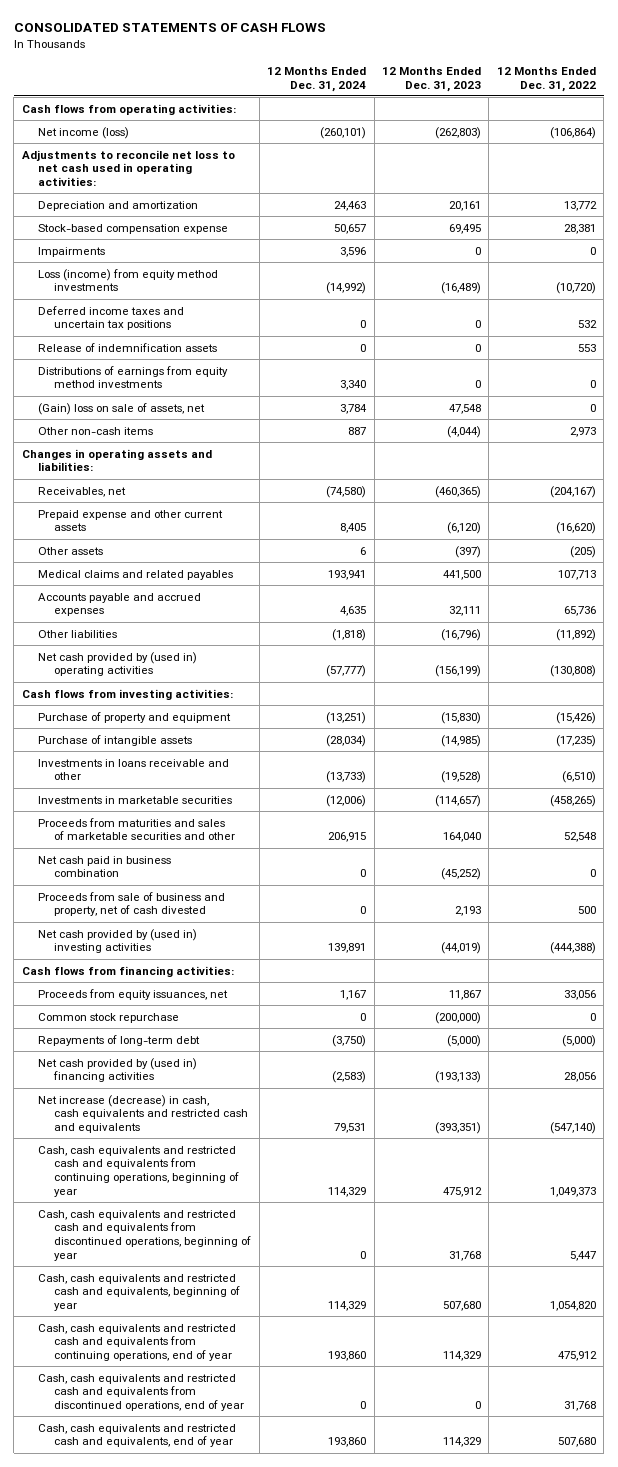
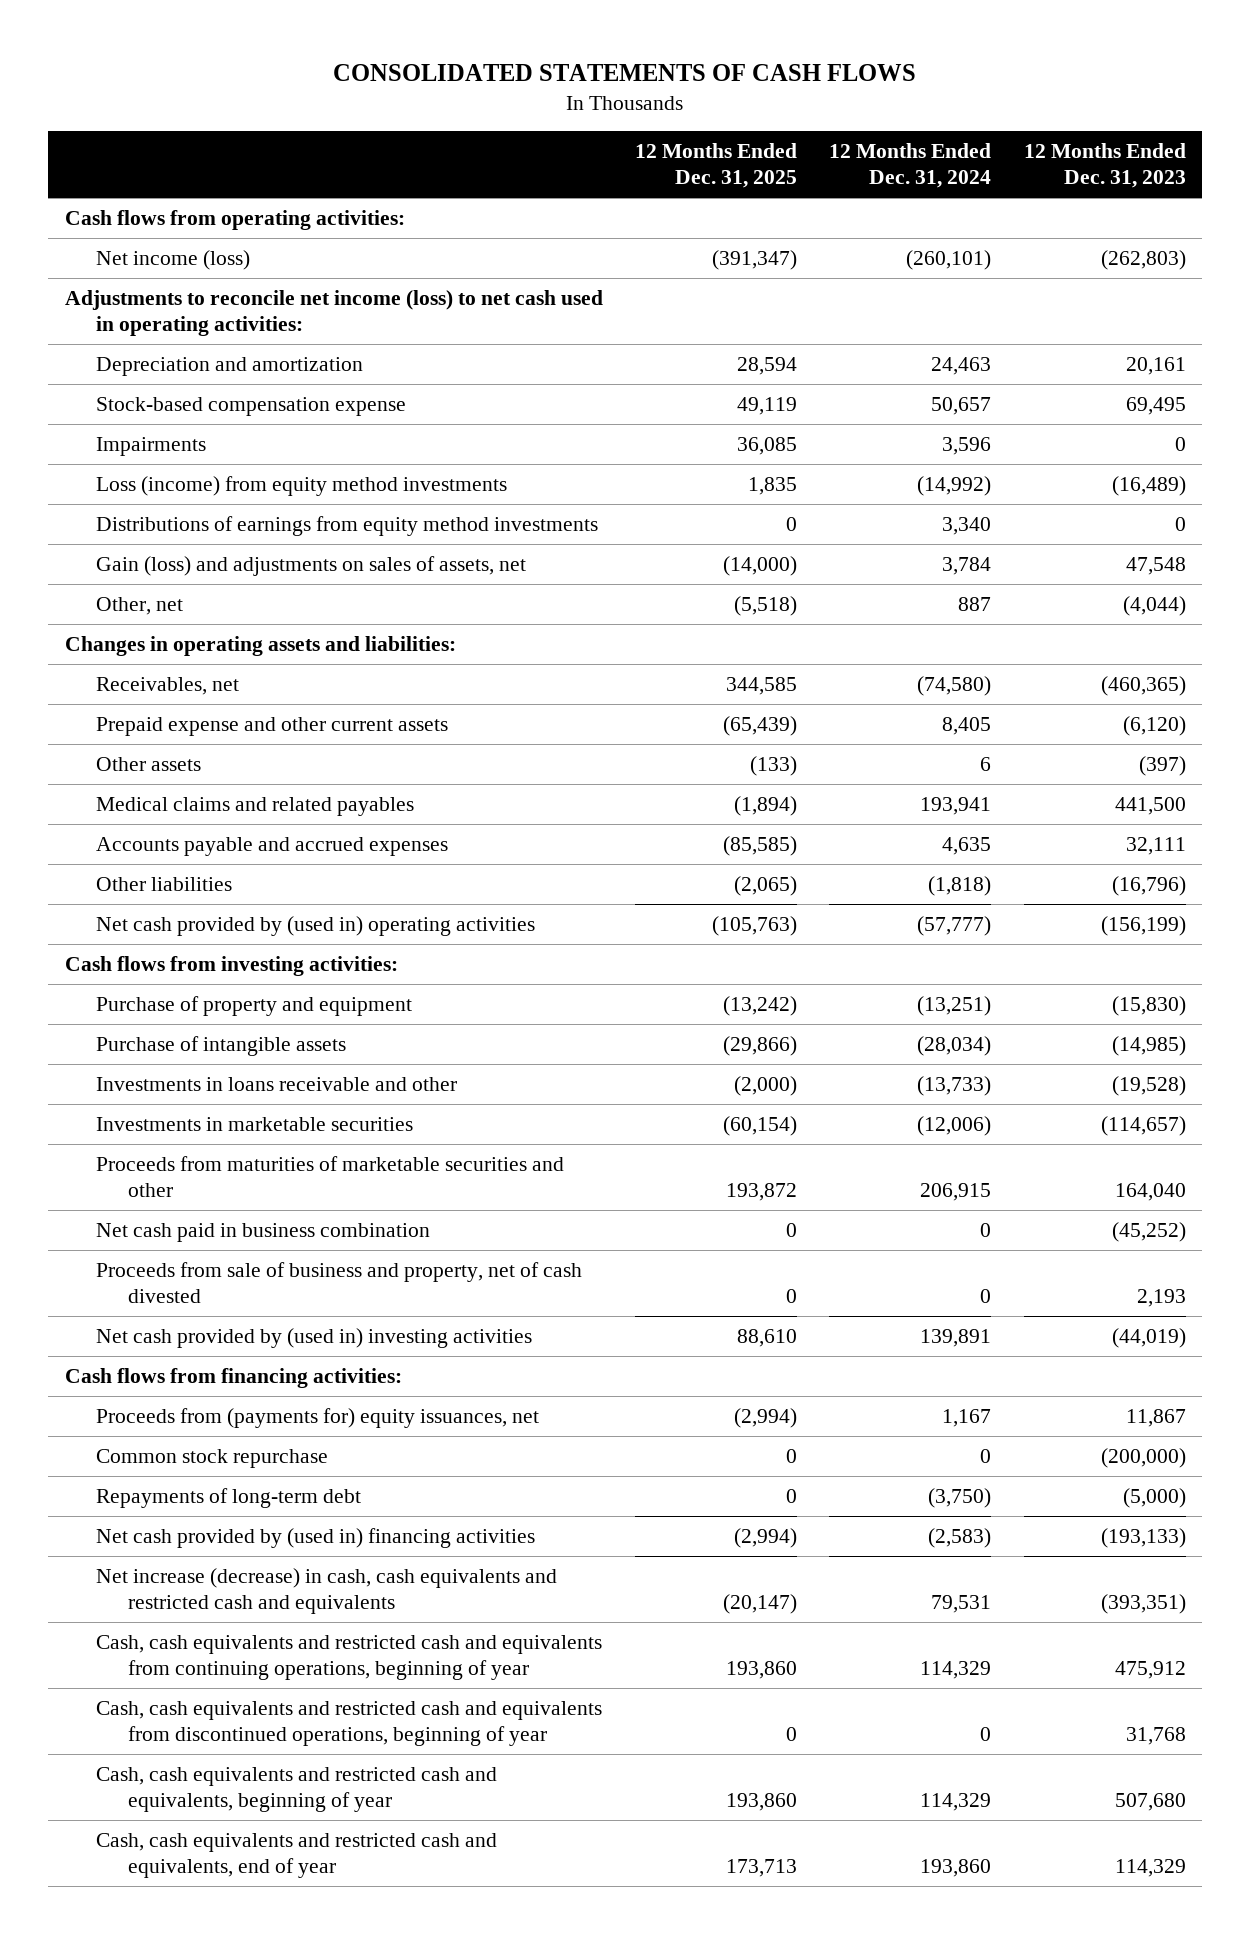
[496,66,596,92] 12 Months Ended Dec. 31, 2022 -> none
none -> [634,143,797,189] 12 Months Ended Dec. 31, 2025
[21,149,235,186] Adjustments to reconcile net loss to net cash used in operating activities: -> [64,289,603,336] Adjustments to reconcile net income (loss) to net cash used in operating activities:
[38,305,185,331] Deferred income taxes and uncertain tax positions -> none
[38,342,218,352] Release of indemnification assets -> none
[38,402,206,415] (Gain) loss on sale of assets, net -> [96,555,527,576] Gain (loss) and adjustments on sales of assets, net
[38,426,154,435] Other non-cash items -> [96,596,184,615] Other, net
[38,817,236,841] Proceeds from maturities and sales of marketable securities and other -> [96,1155,565,1197] Proceeds from maturities of marketable securities and other
[38,988,229,1000] Proceeds from equity issuances, net -> [96,1407,540,1428] Proceeds from (payments for) equity issuances, net
[38,1323,237,1361] Cash, cash equivalents and restricted cash and equivalents from continuing operations, end of year -> none
[38,1373,245,1411] Cash, cash equivalents and restricted cash and equivalents from discontinued operations, end of year -> none

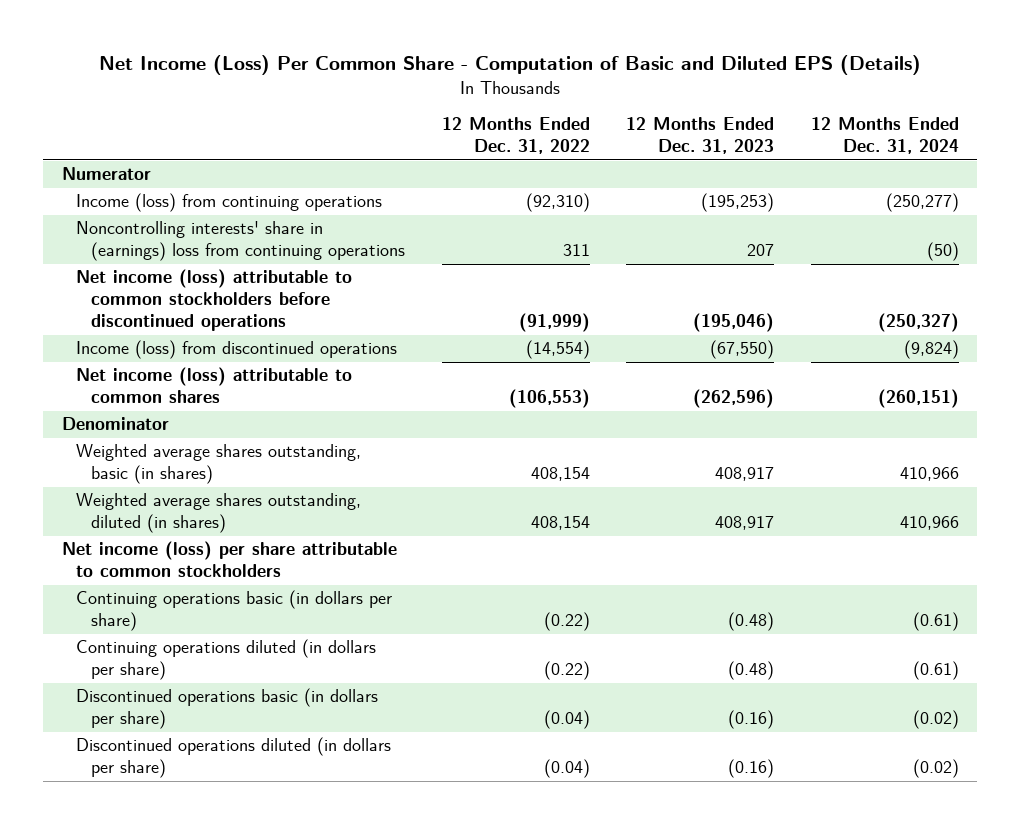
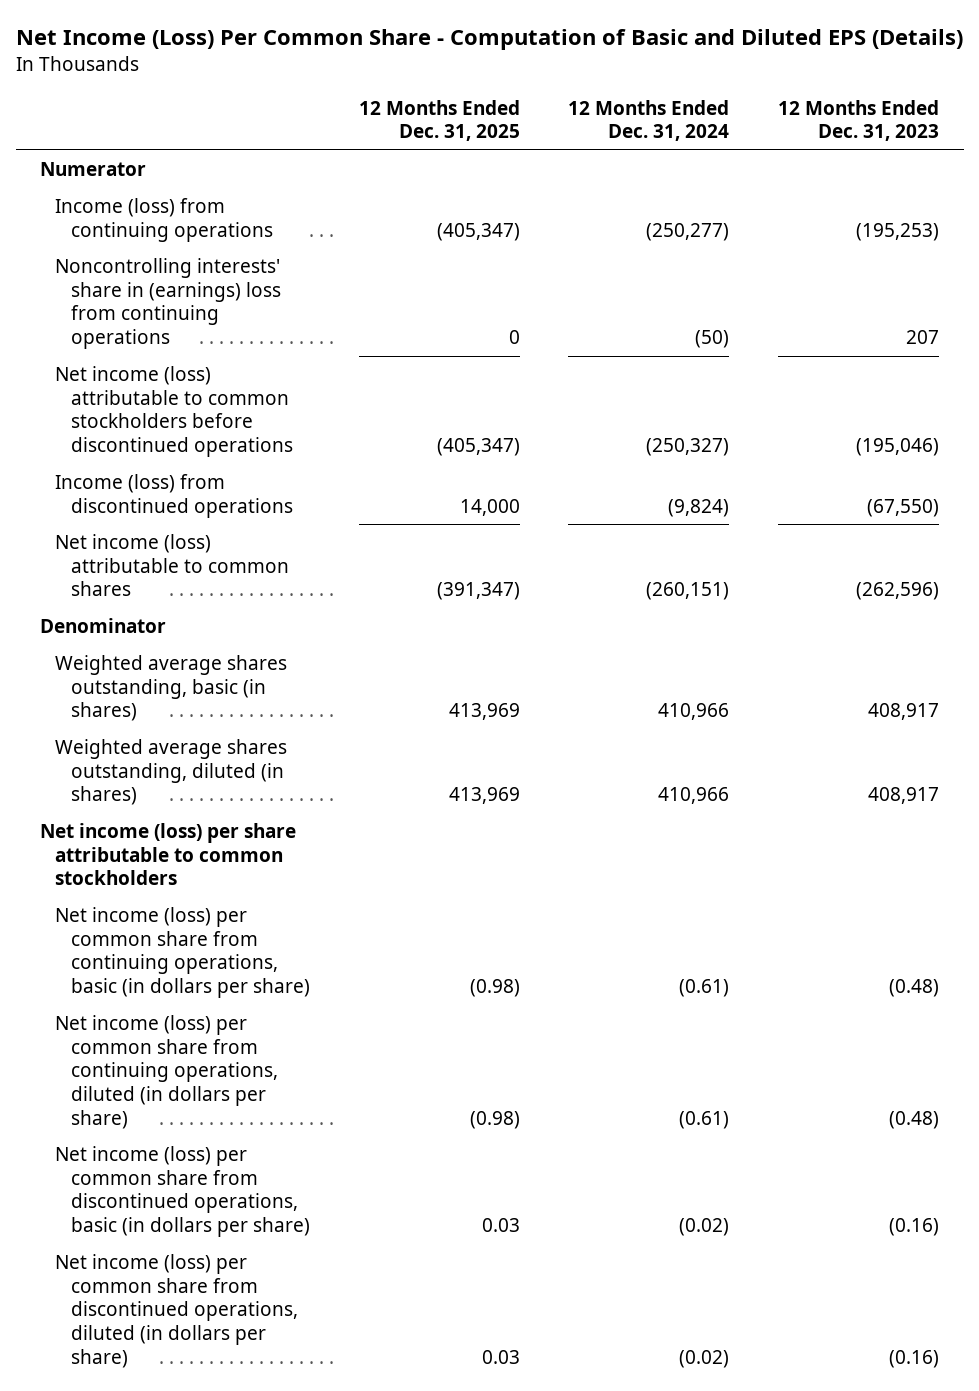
[441,117,590,155] 12 Months Ended Dec. 31, 2022 -> none
none -> [358,99,520,142] 12 Months Ended Dec. 31, 2025
[76,590,393,632] Continuing operations basic (in dollars per share) -> [55,907,310,999] Net income (loss) per common share from continuing operations, basic (in dollars per share)
[76,639,377,681] Continuing operations diluted (in dollars per share) -> [55,1015,278,1129] Net income (loss) per common share from continuing operations, diluted (in dollars per share)
[76,688,379,730] Discontinued operations basic (in dollars per share) -> [55,1146,310,1238] Net income (loss) per common share from discontinued operations, basic (in dollars per share)
[76,737,392,779] Discontinued operations diluted (in dollars per share) -> [55,1254,298,1368] Net income (loss) per common share from discontinued operations, diluted (in dollars per share)

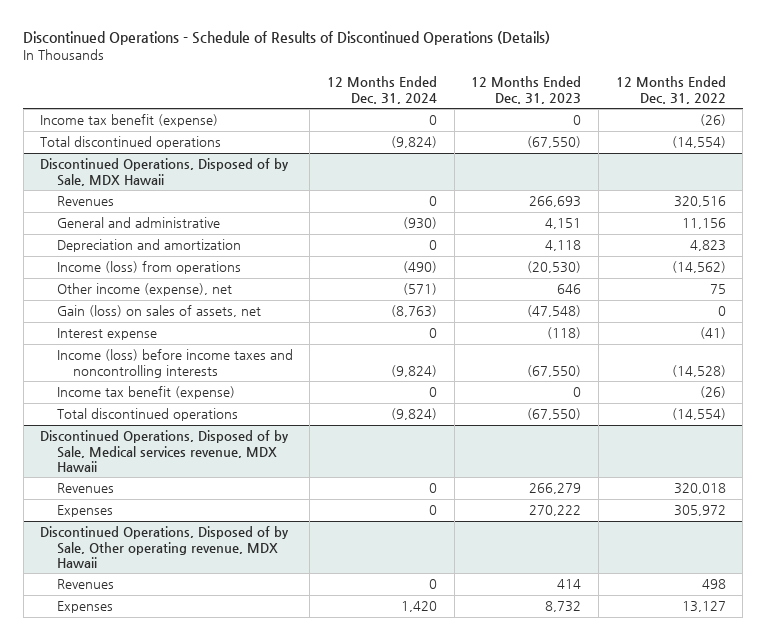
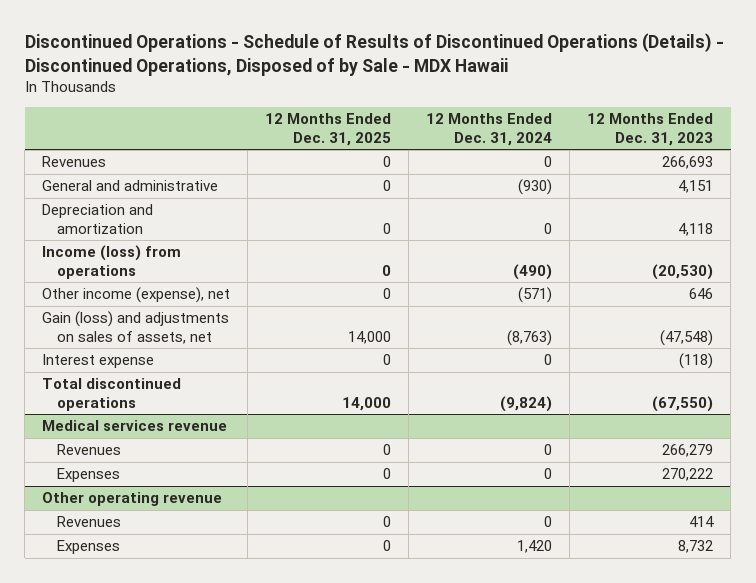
[23,31,551,46] Discontinued Operations - Schedule of Results of Discontinued Operations (Details) -> [24,33,724,76] Discontinued Operations - Schedule of Results of Discontinued Operations (Details) - Discontinued Operations, Disposed of by Sale - MDX Hawaii
[615,76,726,104] 12 Months Ended Dec. 31, 2022 -> none
none -> [265,113,392,146] 12 Months Ended Dec. 31, 2025
[40,114,219,128] Income tax benefit (expense) -> none
[40,136,222,150] Total discontinued operations -> none
[40,158,290,186] Discontinued Operations, Disposed of by Sale, MDX Hawaii -> none
[56,305,261,318] Gain (loss) on sales of assets, net -> [42,311,230,344] Gain (loss) and adjustments on sales of assets, net
[56,349,293,378] Income (loss) before income taxes and noncontrolling interests -> none
[56,386,235,400] Income tax benefit (expense) -> none
[40,430,290,472] Discontinued Operations, Disposed of by Sale, Medical services revenue, MDX Hawaii -> none
none -> [42,420,228,432] Medical services revenue
[40,526,290,568] Discontinued Operations, Disposed of by Sale, Other operating revenue, MDX Hawaii -> none
none -> [42,492,223,507] Other operating revenue

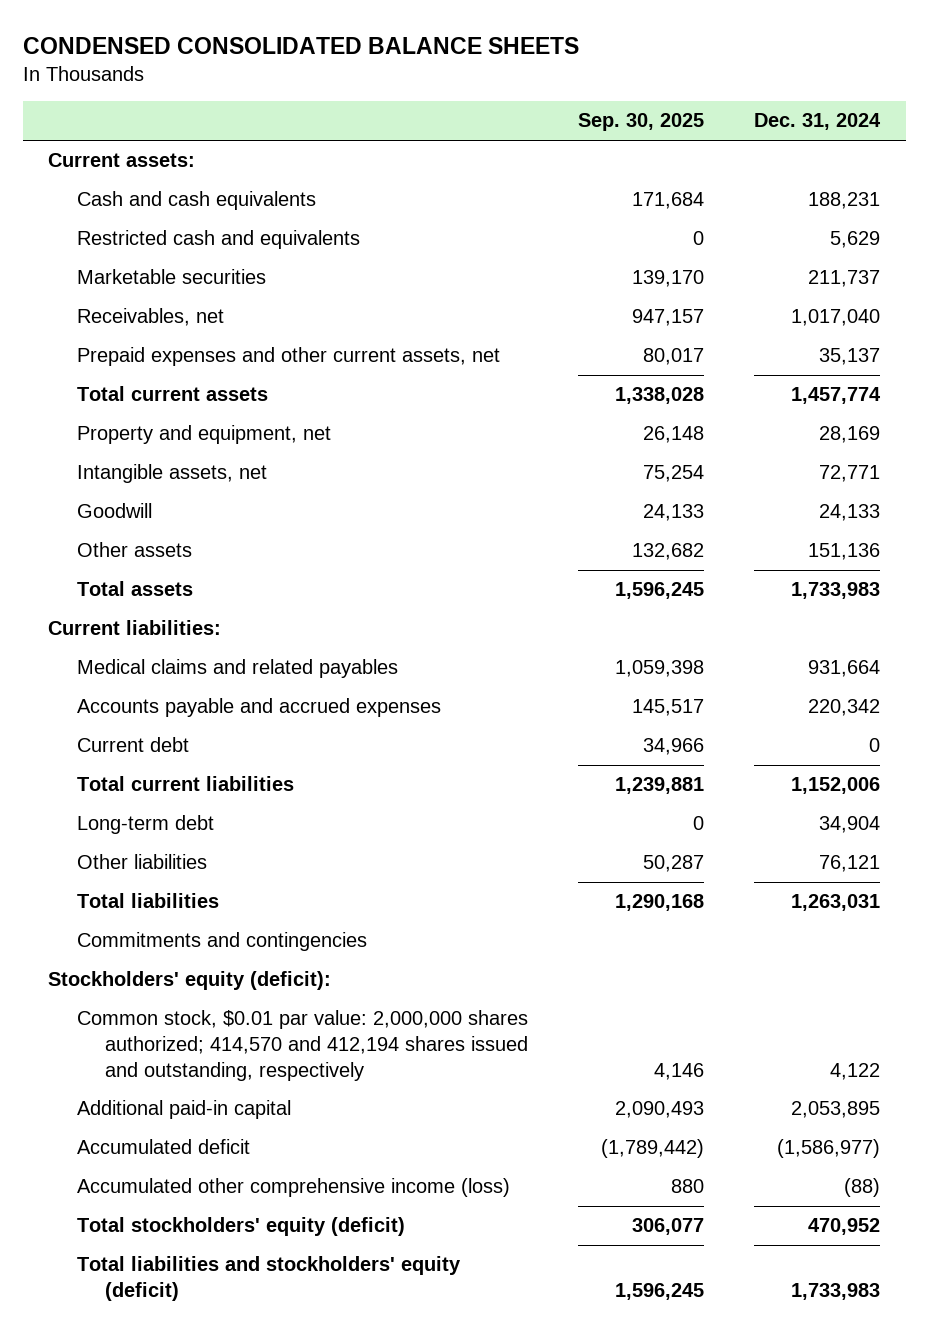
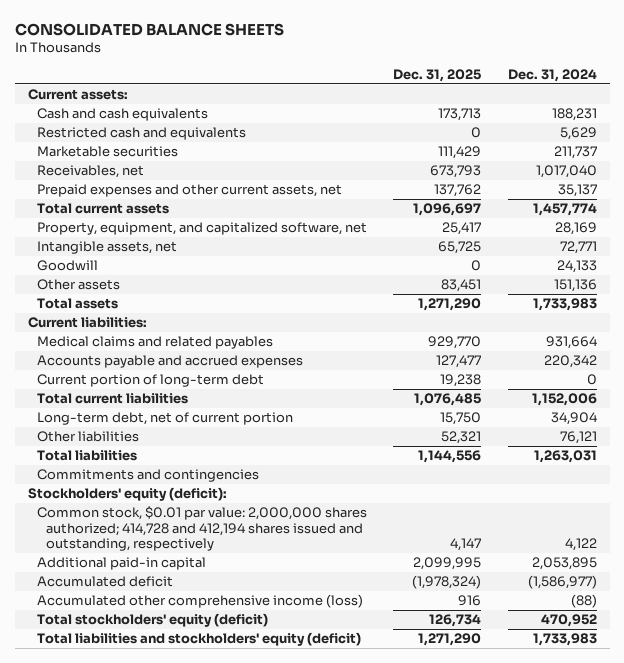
[23,37,580,55] CONDENSED CONSOLIDATED BALANCE SHEETS -> [14,22,284,36] CONSOLIDATED BALANCE SHEETS
[578,113,705,132] Sep. 30, 2025 -> none
none -> [393,69,482,83] Dec. 31, 2025
[76,425,331,445] Property and equipment, net -> [36,222,367,236] Property, equipment, and capitalized software, net
[76,737,189,753] Current debt -> [36,374,264,388] Current portion of long-term debt
[76,815,214,835] Long-term debt -> [36,412,293,426] Long-term debt, net of current portion
[76,1010,529,1081] Common stock, $0.01 par value: 2,000,000 shares authorized; 414,570 and 412,194 shares issued and outstanding, respectively -> [36,506,367,551] Common stock, $0.01 par value: 2,000,000 shares authorized; 414,728 and 412,194 shares issued and outstanding, respectively

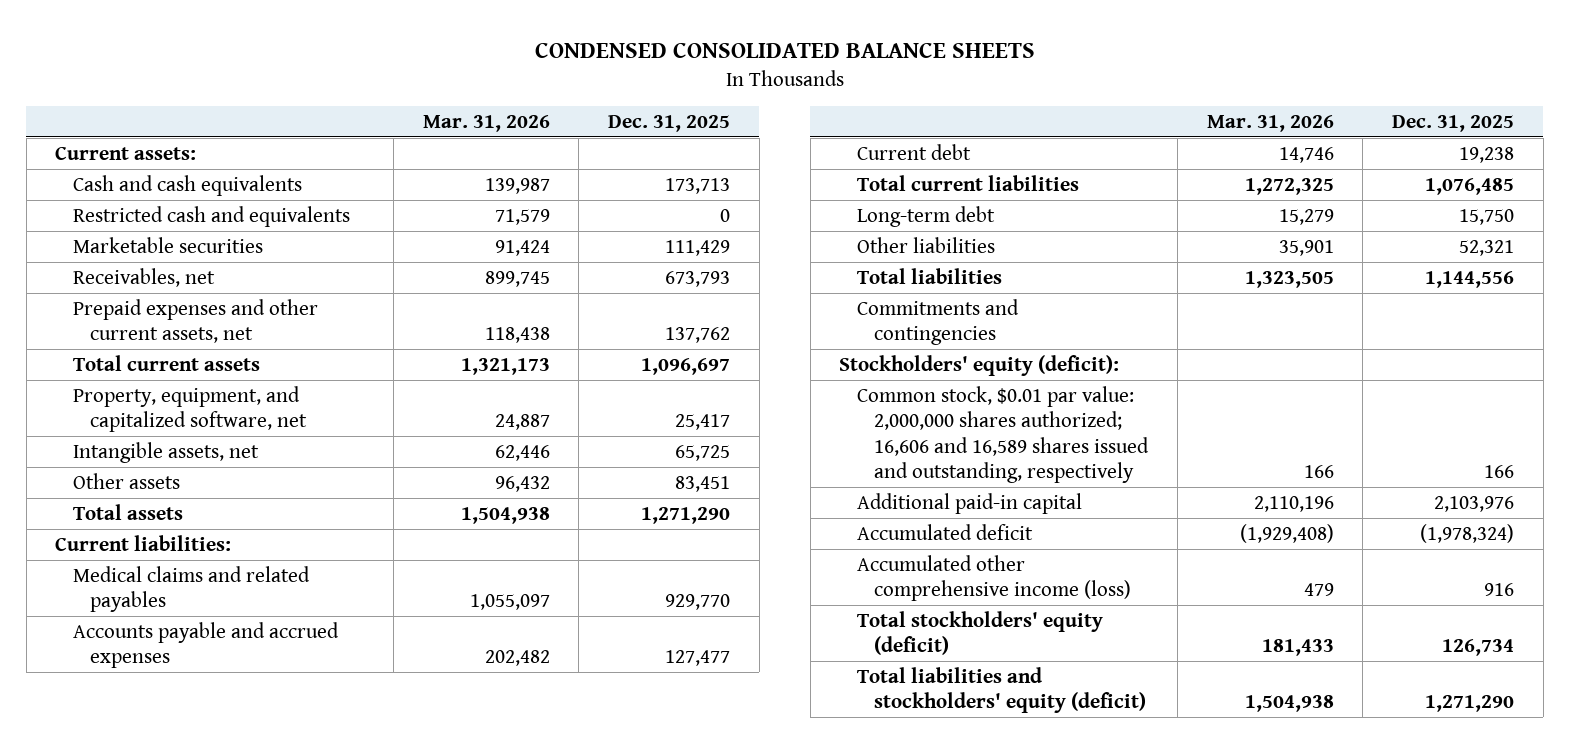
[14,22,284,36] CONSOLIDATED BALANCE SHEETS -> [534,43,1035,59] CONDENSED CONSOLIDATED BALANCE SHEETS
[507,69,597,83] Dec. 31, 2024 -> none
none -> [422,114,550,132] Mar. 31, 2026
[36,260,98,272] Goodwill -> none
[36,374,264,388] Current portion of long-term debt -> [856,143,971,160] Current debt
[36,412,293,426] Long-term debt, net of current portion -> [856,205,995,227] Long-term debt
[36,506,367,551] Common stock, $0.01 par value: 2,000,000 shares authorized; 414,728 and 412,194 shares issued and outstanding, respectively -> [856,385,1150,483] Common stock, $0.01 par value: 2,000,000 shares authorized; 16,606 and 16,589 shares issued and outstanding, respectively
[450,537,482,551] 4,147 -> [1483,464,1514,478] 166
[413,557,482,571] 2,099,995 -> [1433,495,1514,512] 2,103,976

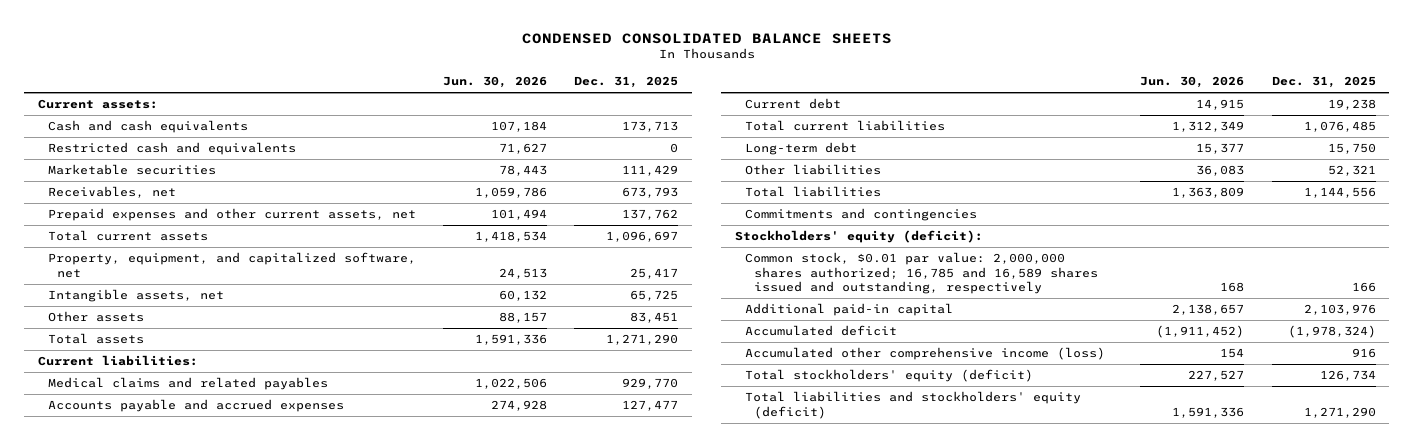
[422,114,550,132] Mar. 31, 2026 -> none
none -> [443,76,548,89] Jun. 30, 2026
[856,385,1150,483] Common stock, $0.01 par value: 2,000,000 shares authorized; 16,606 and 16,589 shares issued and outstanding, respectively -> [744,252,1099,294] Common stock, $0.01 par value: 2,000,000 shares authorized; 16,785 and 16,589 shares issued and outstanding, respectively

